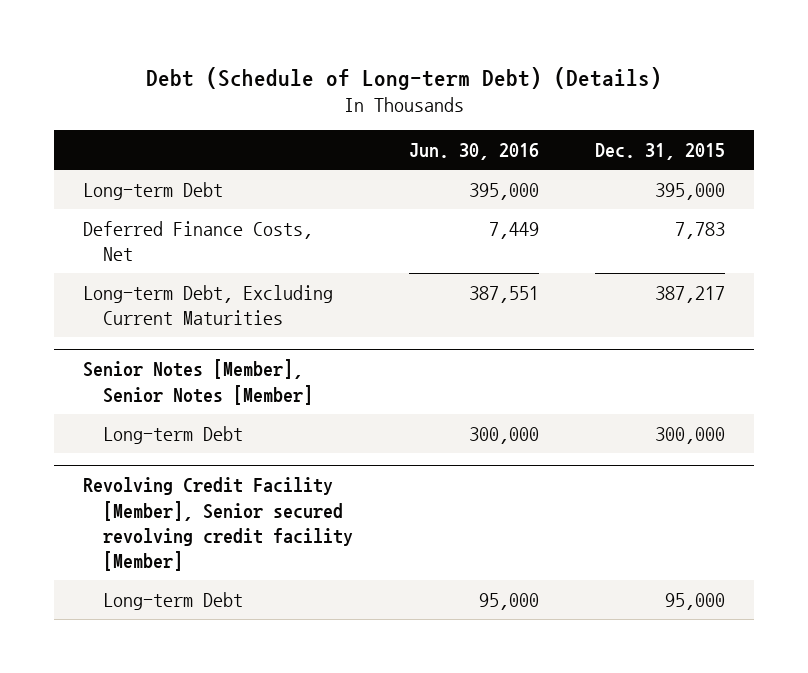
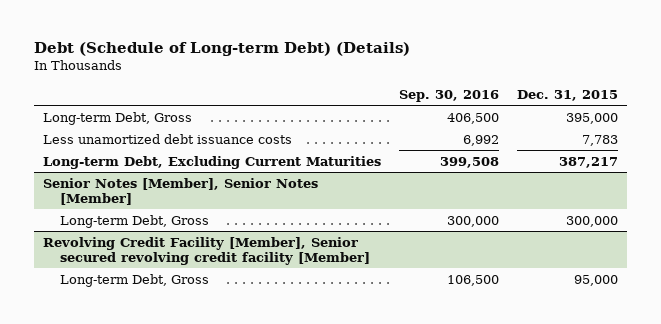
[408,143,539,161] Jun. 30, 2016 -> none
none -> [398,89,499,102] Sep. 30, 2016
[82,181,223,200] Long-term Debt -> [42,111,192,125] Long-term Debt, Gross
[82,220,313,261] Deferred Finance Costs, Net -> [42,133,292,144] Less unamortized debt issuance costs
[102,425,243,444] Long-term Debt -> [60,214,210,228] Long-term Debt, Gross
[102,591,243,610] Long-term Debt -> [60,273,210,287] Long-term Debt, Gross

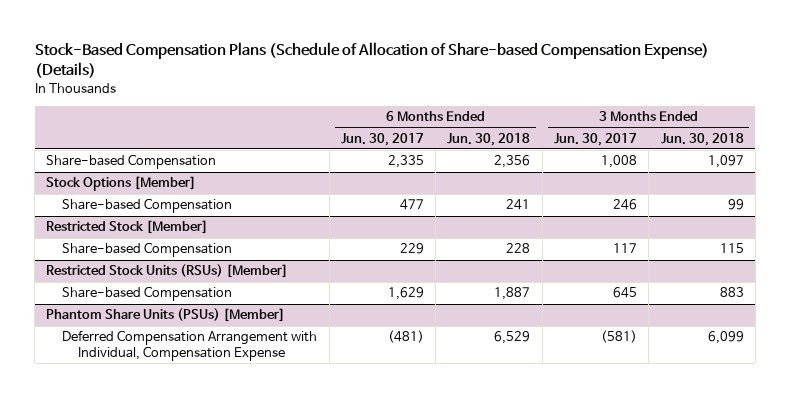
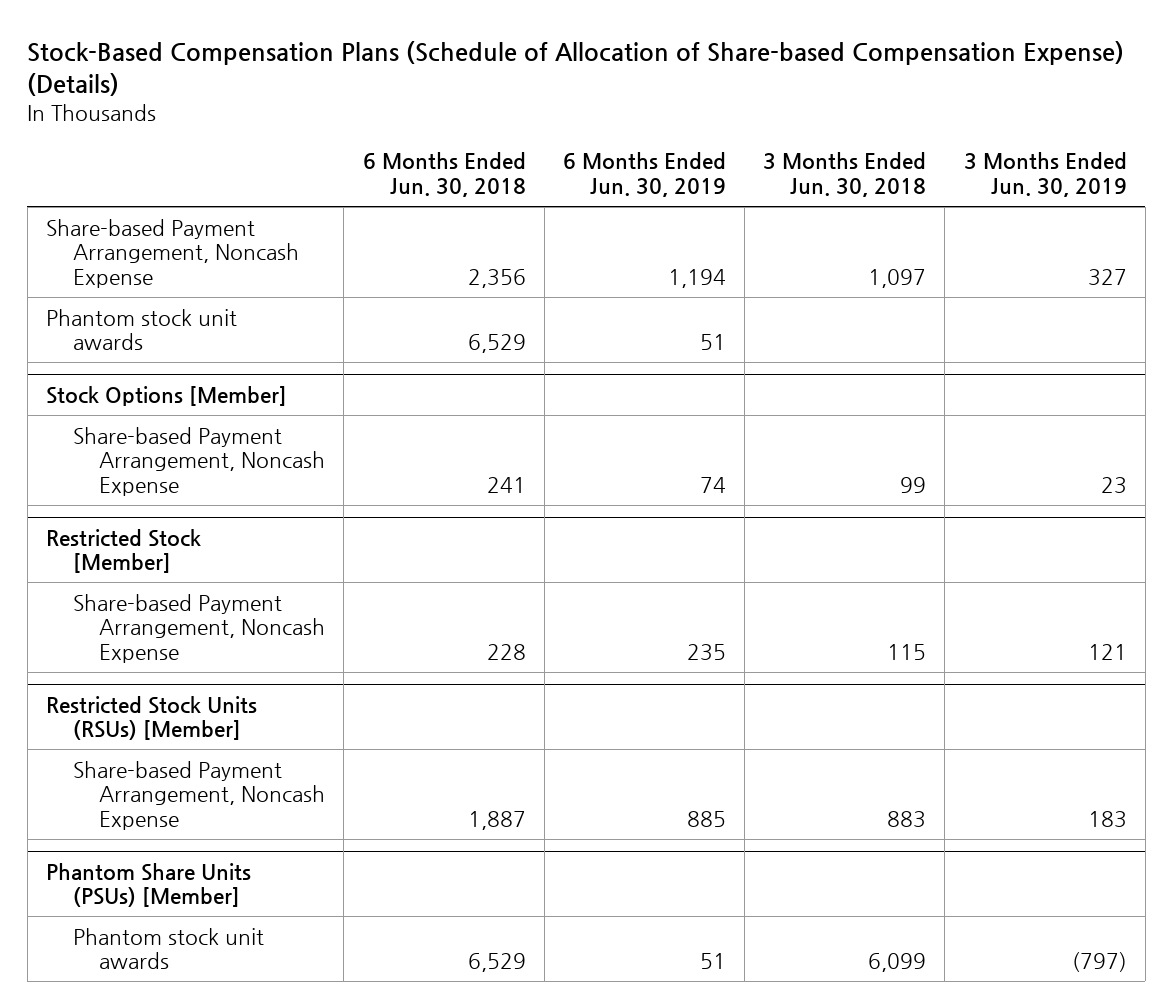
[340,132,424,146] Jun. 30, 2017 -> none
[554,132,638,146] Jun. 30, 2017 -> none
none -> [562,152,726,197] 6 Months Ended Jun. 30, 2019
none -> [963,152,1127,197] 3 Months Ended Jun. 30, 2019
[46,154,217,170] Share-based Compensation -> [45,218,299,288] Share-based Payment Arrangement, Noncash Expense
none -> [45,308,237,351] Phantom stock unit awards
[62,198,233,214] Share-based Compensation -> [72,426,326,496] Share-based Payment Arrangement, Noncash Expense
[62,242,233,258] Share-based Compensation -> [72,593,326,663] Share-based Payment Arrangement, Noncash Expense
[62,286,233,302] Share-based Compensation -> [72,760,326,830] Share-based Payment Arrangement, Noncash Expense
[62,330,318,361] Deferred Compensation Arrangement with Individual, Compensation Expense -> [72,927,264,970] Phantom stock unit awards

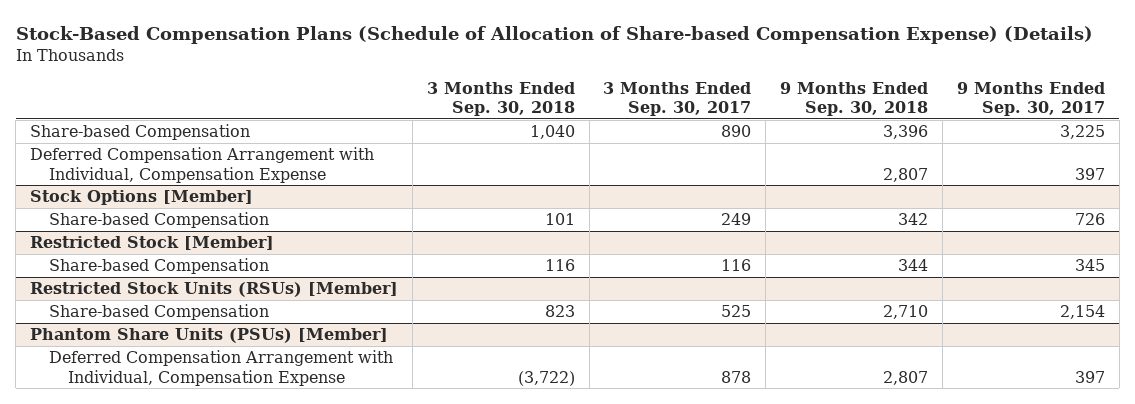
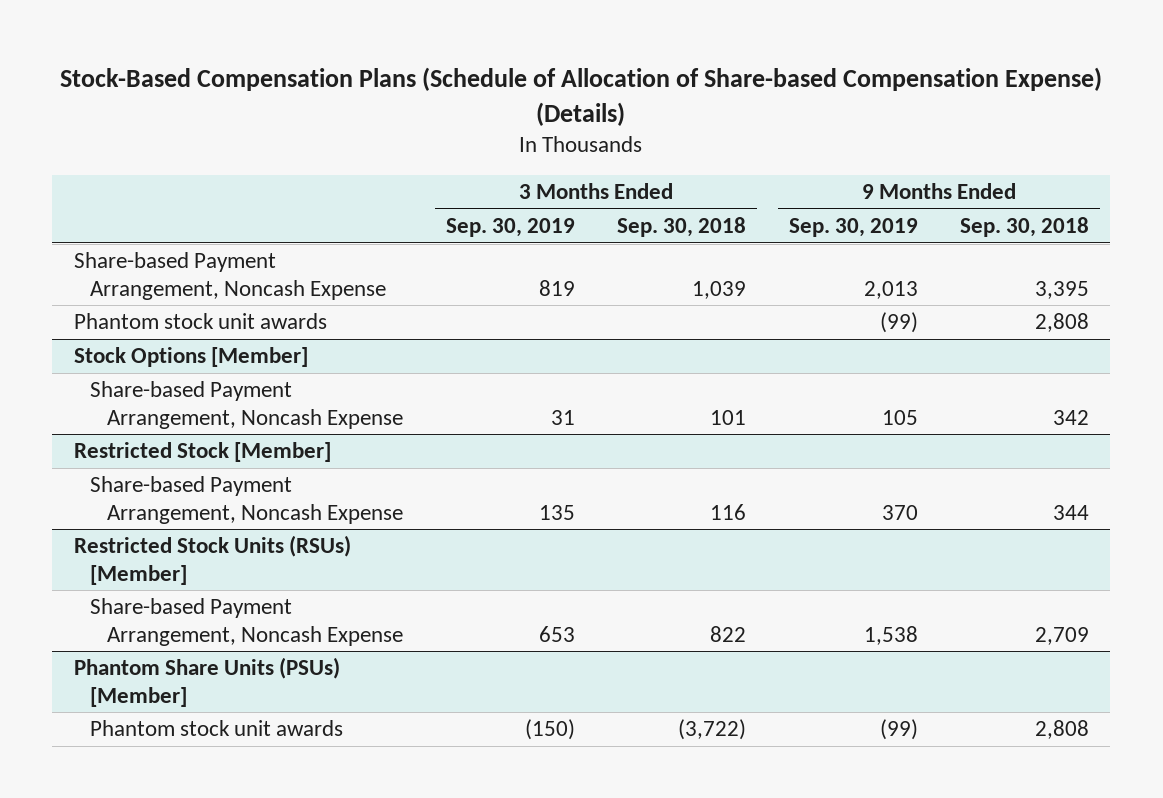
[603,81,752,117] 3 Months Ended Sep. 30, 2017 -> none
[956,81,1105,117] 9 Months Ended Sep. 30, 2017 -> none
none -> [445,217,575,237] Sep. 30, 2019
none -> [788,217,918,237] Sep. 30, 2019
[29,147,374,183] Deferred Compensation Arrangement with Individual, Compensation Expense -> none
[29,124,250,141] Share-based Compensation -> [73,252,387,300] Share-based Payment Arrangement, Noncash Expense
[529,125,575,140] 1,040 -> [692,280,747,299] 1,039
[883,125,929,140] 3,396 -> [1035,280,1090,299] 3,395
none -> [73,313,327,330] Phantom stock unit awards
[48,212,269,229] Share-based Compensation -> [90,381,404,429] Share-based Payment Arrangement, Noncash Expense
[48,258,269,275] Share-based Compensation -> [90,476,404,524] Share-based Payment Arrangement, Noncash Expense
[48,304,269,321] Share-based Compensation -> [90,598,404,646] Share-based Payment Arrangement, Noncash Expense
[544,305,575,318] 823 -> [710,625,747,642] 822
[883,305,929,320] 2,710 -> [1035,626,1090,645] 2,709
[48,350,393,386] Deferred Compensation Arrangement with Individual, Compensation Expense -> none
none -> [90,720,344,737] Phantom stock unit awards

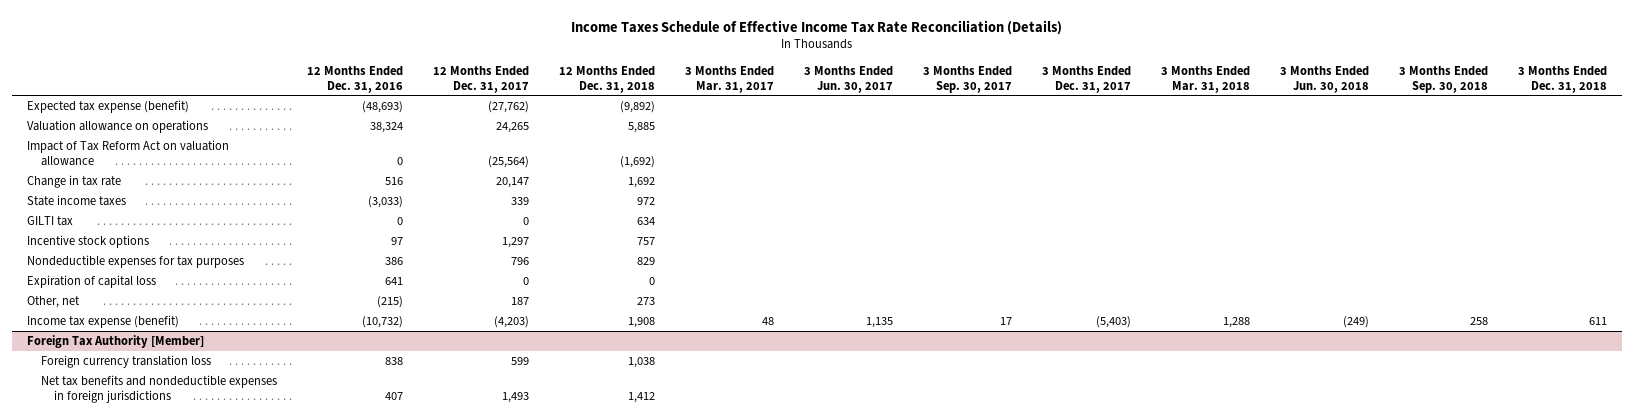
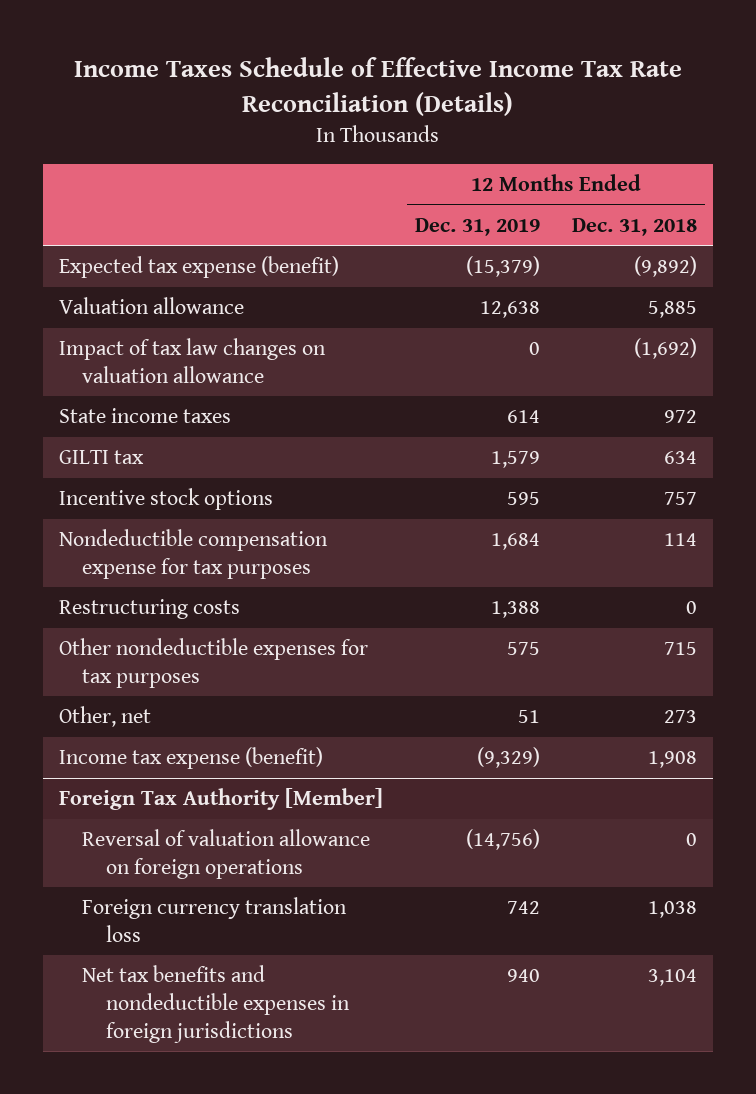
[306,65,403,93] 12 Months Ended Dec. 31, 2016 -> none
[432,65,529,93] 12 Months Ended Dec. 31, 2017 -> none
[684,65,774,93] 3 Months Ended Mar. 31, 2017 -> none
[803,65,893,93] 3 Months Ended Jun. 30, 2017 -> none
[922,65,1012,93] 3 Months Ended Sep. 30, 2017 -> none
[1041,65,1131,93] 3 Months Ended Dec. 31, 2017 -> none
[1160,65,1250,93] 3 Months Ended Mar. 31, 2018 -> none
[1279,65,1369,93] 3 Months Ended Jun. 30, 2018 -> none
[1398,65,1488,93] 3 Months Ended Sep. 30, 2018 -> none
[1517,65,1607,93] 3 Months Ended Dec. 31, 2018 -> none
none -> [414,217,540,236] Dec. 31, 2019
[27,175,122,189] Change in tax rate -> none
[27,120,209,134] Valuation allowance on operations -> [58,297,244,315] Valuation allowance
[27,140,230,166] Impact of Tax Reform Act on valuation allowance -> [58,338,326,384] Impact of tax law changes on valuation allowance
[27,275,157,289] Expiration of capital loss -> none
none -> [58,529,328,580] Nondeductible compensation expense for tax purposes
none -> [58,599,240,620] Restructuring costs
[27,255,245,269] Nondeductible expenses for tax purposes -> [58,638,368,689] Other nondeductible expenses for tax purposes
[636,257,655,266] 829 -> [663,642,697,656] 715
none -> [82,829,371,880] Reversal of valuation allowance on foreign operations
[627,391,655,403] 1,412 -> [647,969,697,987] 3,104

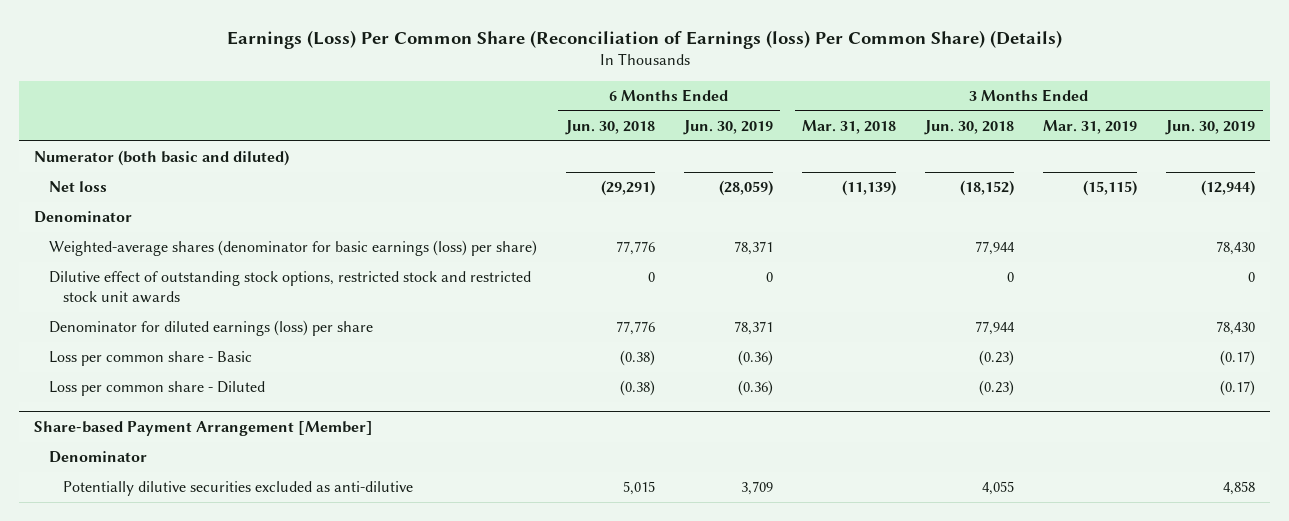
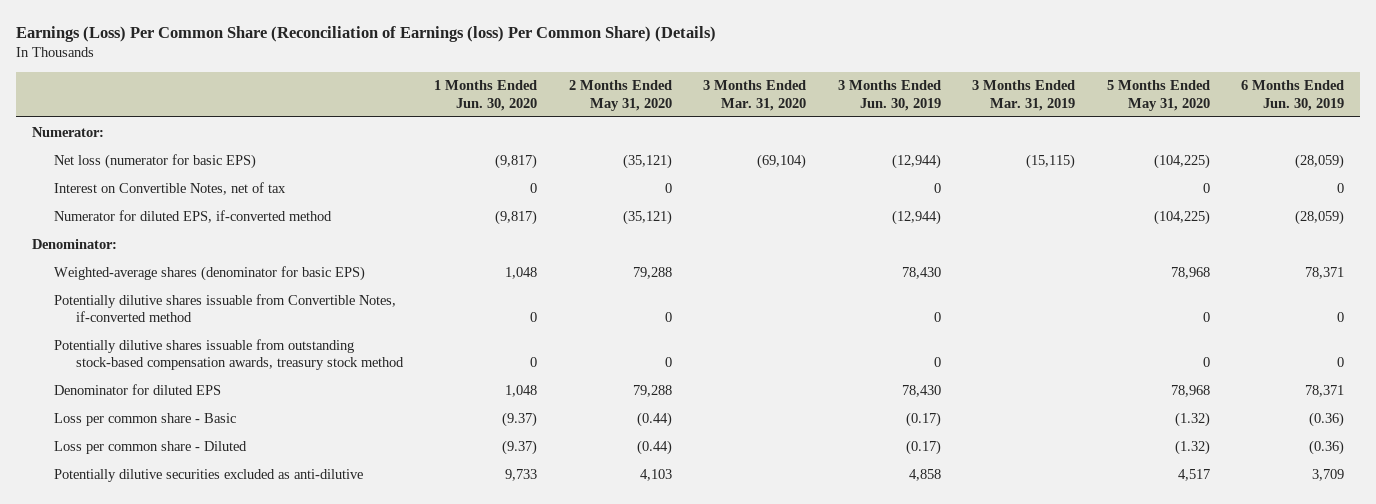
[564,120,655,136] Jun. 30, 2018 -> none
[801,120,896,135] Mar. 31, 2018 -> none
[924,120,1015,136] Jun. 30, 2018 -> none
none -> [434,80,538,111] 1 Months Ended Jun. 30, 2020
none -> [568,80,672,111] 2 Months Ended May 31, 2020
none -> [703,80,807,111] 3 Months Ended Mar. 31, 2020
none -> [1106,80,1210,111] 5 Months Ended May 31, 2020
[33,150,289,167] Numerator (both basic and diluted) -> [31,126,104,137] Numerator:
[48,181,107,193] Net loss -> [53,153,256,169] Net loss (numerator for basic EPS)
none -> [53,181,286,195] Interest on Convertible Notes, net of tax
none -> [53,209,332,223] Numerator for diluted EPS, if-converted method
[33,211,132,224] Denominator -> [31,238,117,249] Denominator:
[48,240,537,257] Weighted-average shares (denominator for basic earnings (loss) per share) -> [53,265,365,281] Weighted-average shares (denominator for basic EPS)
none -> [53,293,396,323] Potentially dilutive shares issuable from Convertible Notes, if-converted method
[48,271,531,303] Dilutive effect of outstanding stock options, restricted stock and restricted stock unit awards -> [53,338,404,371] Potentially dilutive shares issuable from outstanding stock-based compensation awards, treasury stock method
[48,320,373,337] Denominator for diluted earnings (loss) per share -> [53,383,221,395] Denominator for diluted EPS
[33,420,373,436] Share-based Payment Arrangement [Member] -> none
[48,451,147,464] Denominator -> none

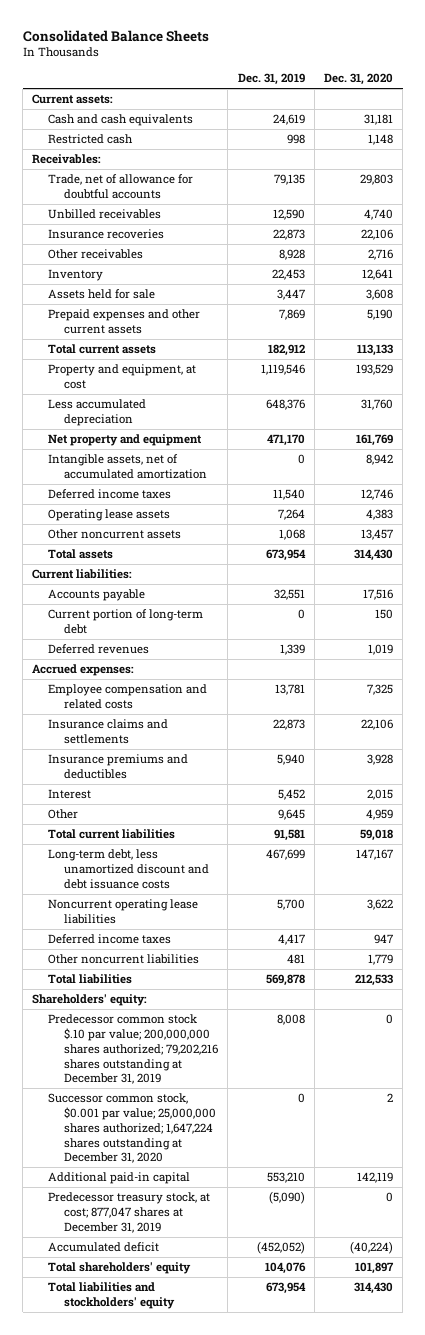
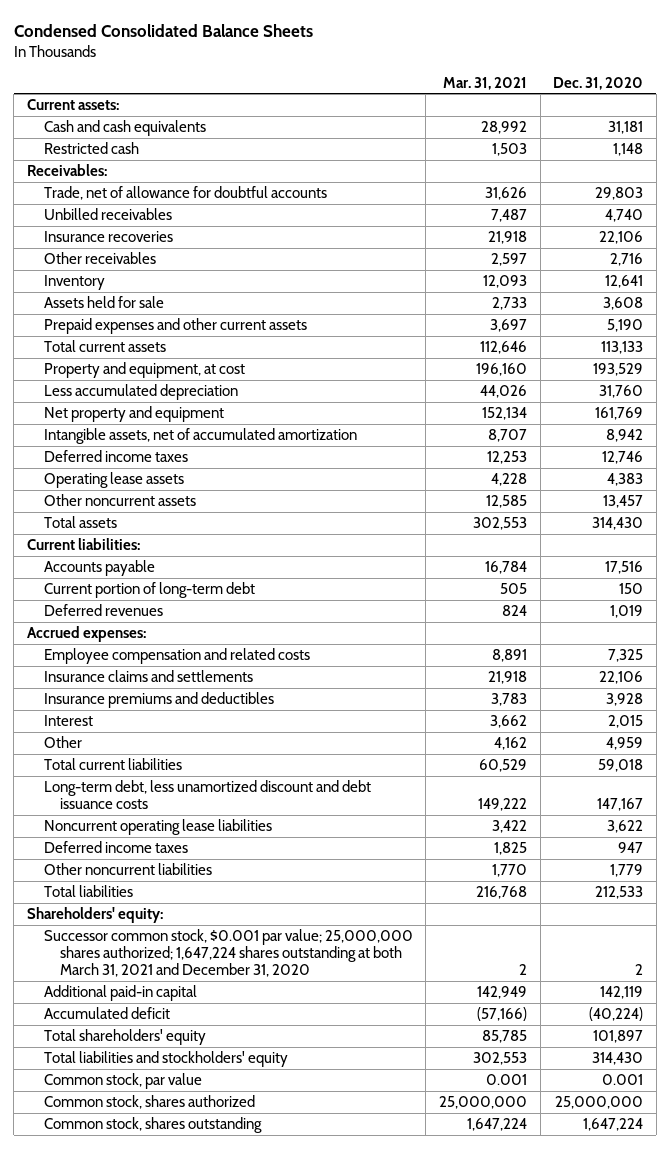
[22,29,209,42] Consolidated Balance Sheets -> [13,23,313,37] Condensed Consolidated Balance Sheets
[237,73,305,86] Dec. 31, 2019 -> none
none -> [442,76,527,90] Mar. 31, 2021
[48,1014,219,1085] Predecessor common stock $.10 par value; 200,000,000 shares authorized; 79,202,216 shares outstanding at December 31, 2019 -> none
[48,1093,217,1164] Successor common stock, $0.001 par value; 25,000,000 shares authorized; 1,647,224 shares outstanding at December 31, 2020 -> [43,929,413,978] Successor common stock, $0.001 par value; 25,000,000 shares authorized; 1,647,224 shares outstanding at both March 31, 2021 and December 31, 2020
[48,1192,211,1233] Predecessor treasury stock, at cost; 877,047 shares at December 31, 2019 -> none
none -> [43,1073,202,1090] Common stock, par value
none -> [43,1095,255,1110] Common stock, shares authorized
none -> [43,1117,262,1134] Common stock, shares outstanding

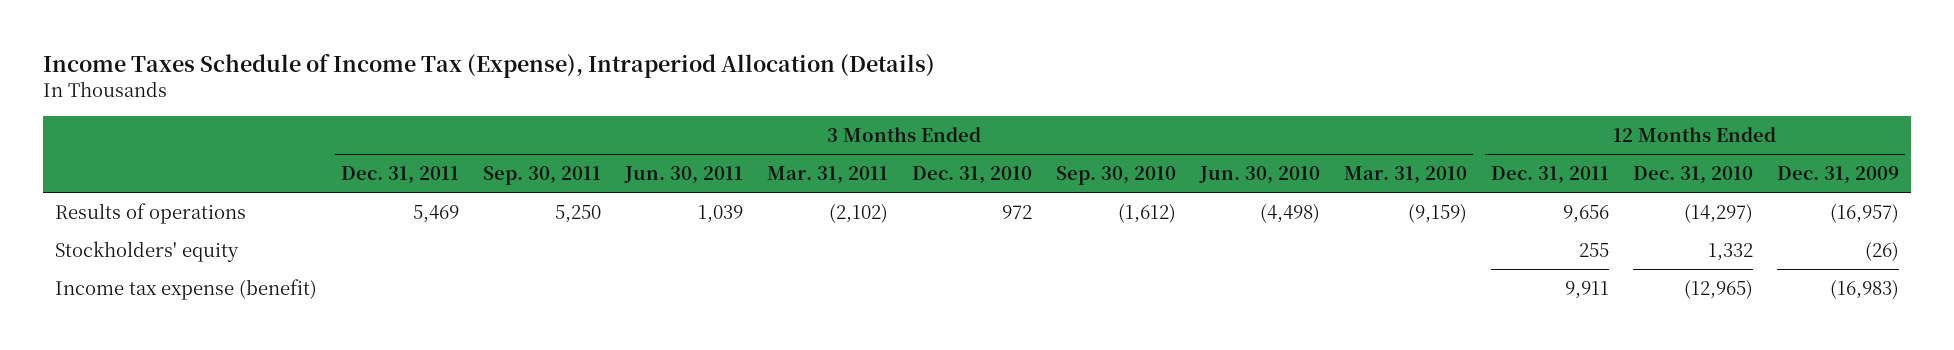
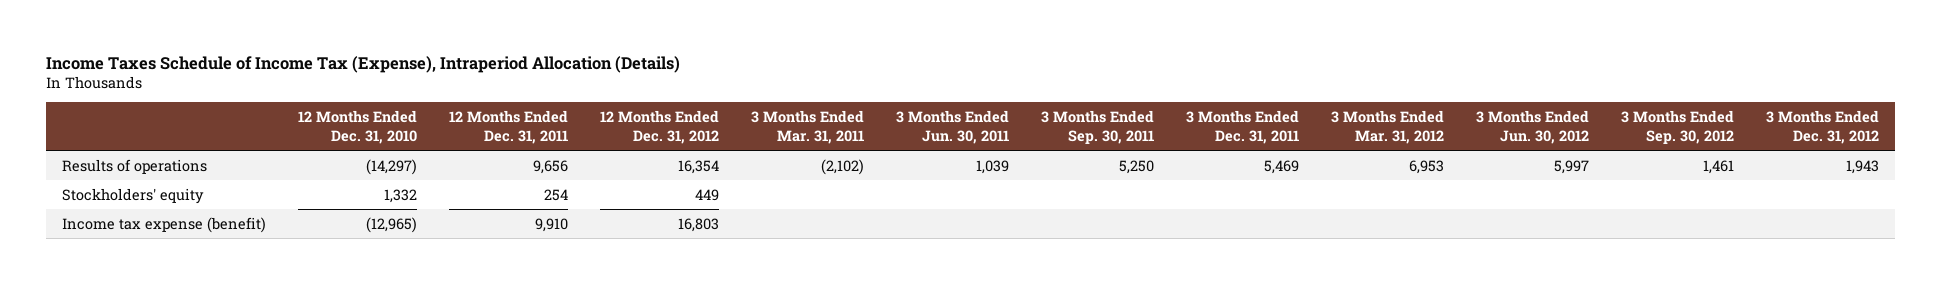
[912,166,1033,185] Dec. 31, 2010 -> none
[1056,166,1177,186] Sep. 30, 2010 -> none
[1199,166,1321,185] Jun. 30, 2010 -> none
[1344,166,1468,185] Mar. 31, 2010 -> none
[1777,166,1900,185] Dec. 31, 2009 -> none
none -> [600,110,720,144] 12 Months Ended Dec. 31, 2012
none -> [1331,110,1445,144] 3 Months Ended Mar. 31, 2012
none -> [1476,110,1590,144] 3 Months Ended Jun. 30, 2012
none -> [1621,110,1735,144] 3 Months Ended Sep. 30, 2012
none -> [1766,110,1880,144] 3 Months Ended Dec. 31, 2012
[1579,242,1610,257] 255 -> [544,188,569,201] 254
[1565,280,1610,299] 9,911 -> [535,217,569,232] 9,910

